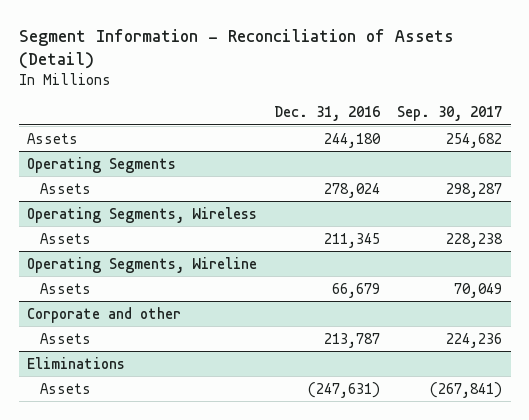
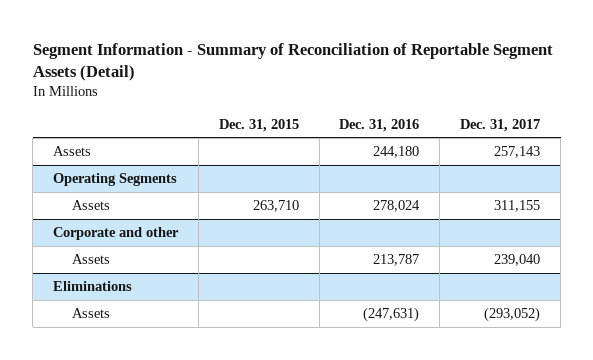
[18,28,454,69] Segment Information - Reconciliation of Assets (Detail) -> [32,42,553,81] Segment Information - Summary of Reconciliation of Reportable Segment Assets (Detail)
[397,106,503,122] Sep. 30, 2017 -> none
none -> [218,118,299,132] Dec. 31, 2015
none -> [460,118,541,132] Dec. 31, 2017
[27,206,258,223] Operating Segments, Wireless -> none
[39,232,91,244] Assets -> none
[27,256,258,273] Operating Segments, Wireline -> none
[39,282,91,294] Assets -> none

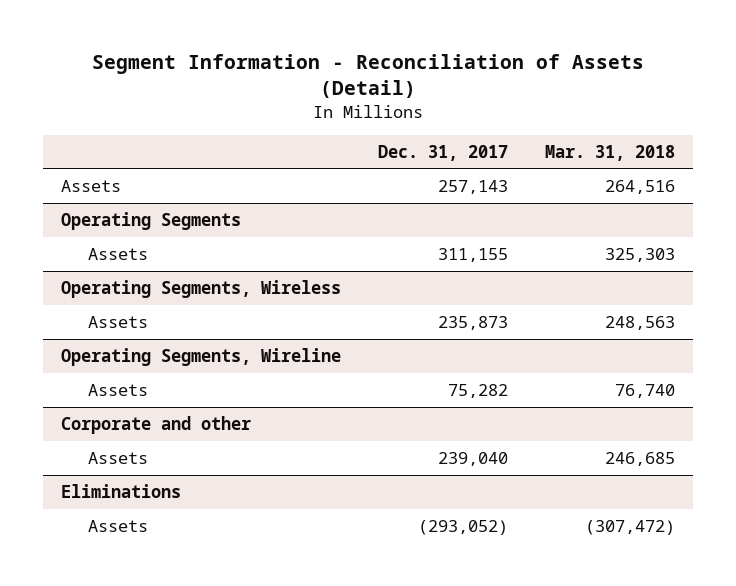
[32,42,553,81] Segment Information - Summary of Reconciliation of Reportable Segment Assets (Detail) -> [91,53,644,99] Segment Information - Reconciliation of Assets (Detail)
[218,118,299,132] Dec. 31, 2015 -> none
[339,118,420,132] Dec. 31, 2016 -> none
none -> [544,144,675,161] Mar. 31, 2018
none -> [61,279,342,298] Operating Segments, Wireless
none -> [87,315,148,328] Assets
none -> [61,347,342,366] Operating Segments, Wireline
none -> [87,383,148,396] Assets

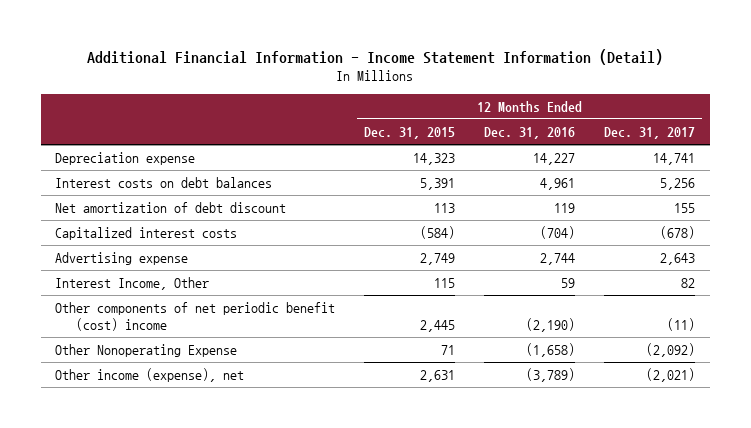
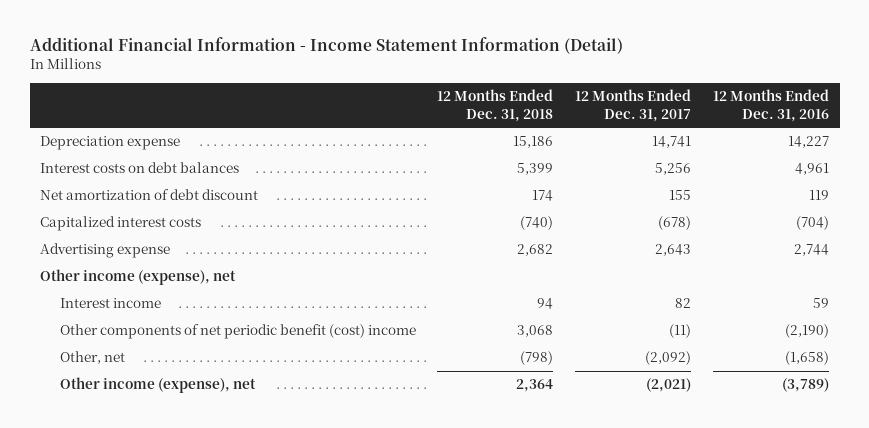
[364,126,456,139] Dec. 31, 2015 -> none
none -> [437,89,554,123] 12 Months Ended Dec. 31, 2018
none -> [40,269,237,286] Other income (expense), net
[55,276,210,290] Interest Income, Other -> [59,298,161,309] Interest income
[55,343,238,357] Other Nonoperating Expense -> [59,351,125,365] Other, net

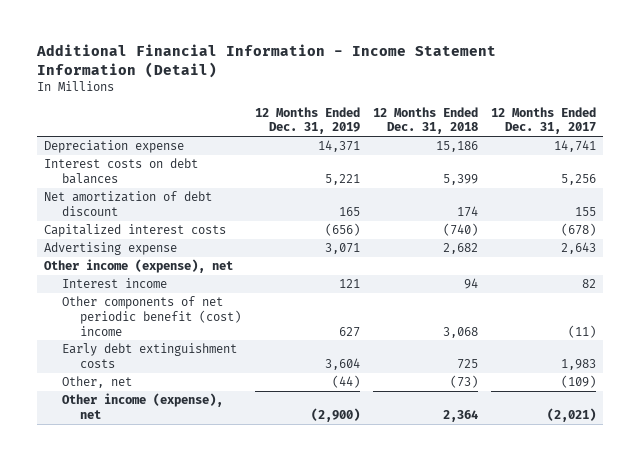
[712,89,829,123] 12 Months Ended Dec. 31, 2016 -> none
none -> [254,106,360,135] 12 Months Ended Dec. 31, 2019
none -> [62,343,238,368] Early debt extinguishment costs
[520,351,554,366] (798) -> [449,375,478,389] (73)
[645,351,692,366] (2,092) -> [561,375,597,389] (109)

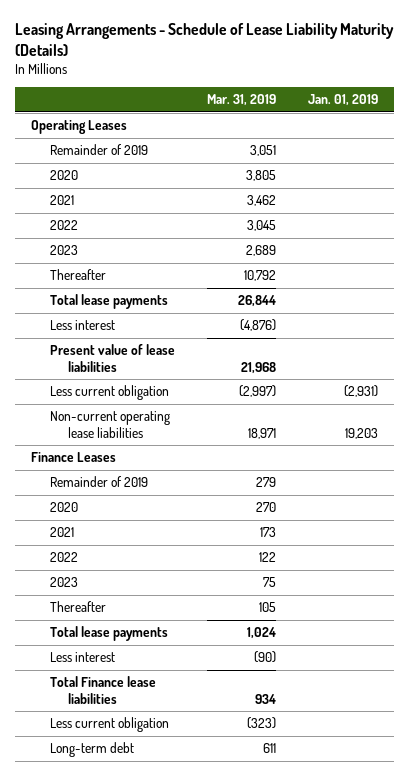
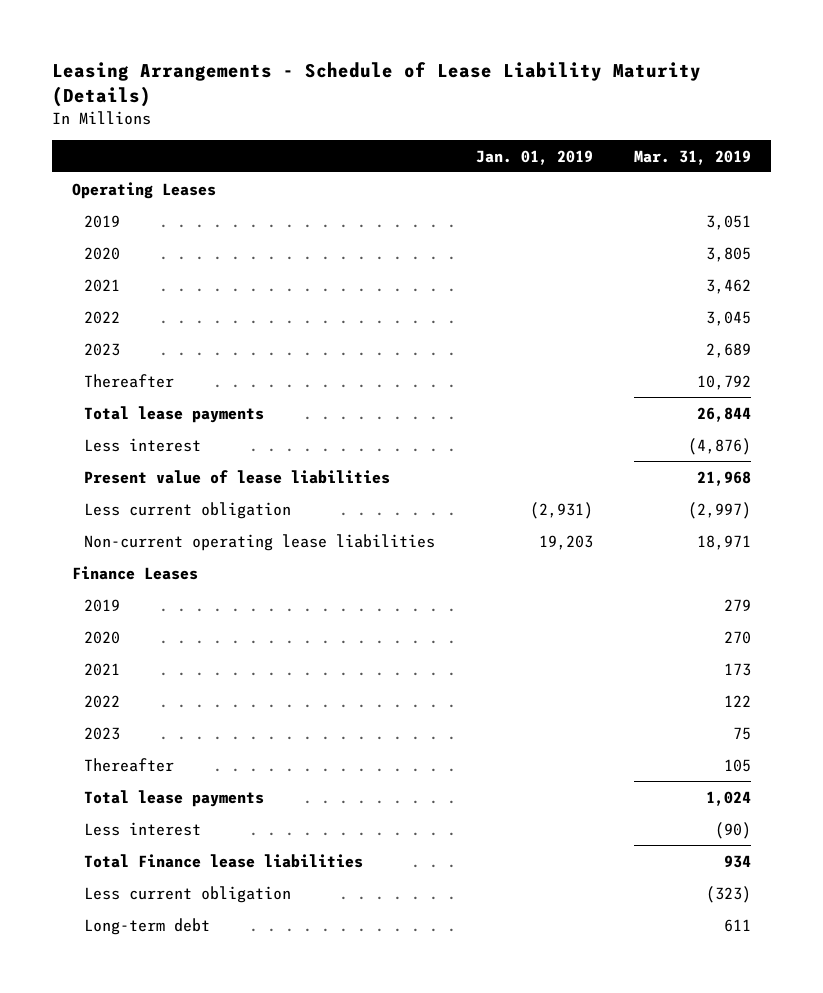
[49,144,148,156] Remainder of 2019 -> [84,214,121,228] 2019
[49,476,148,488] Remainder of 2019 -> [84,598,121,612] 2019

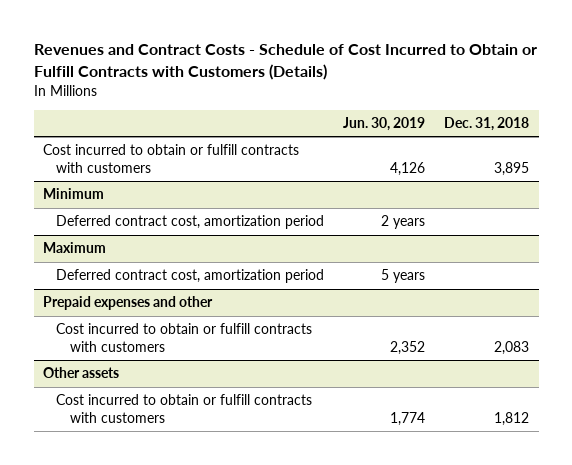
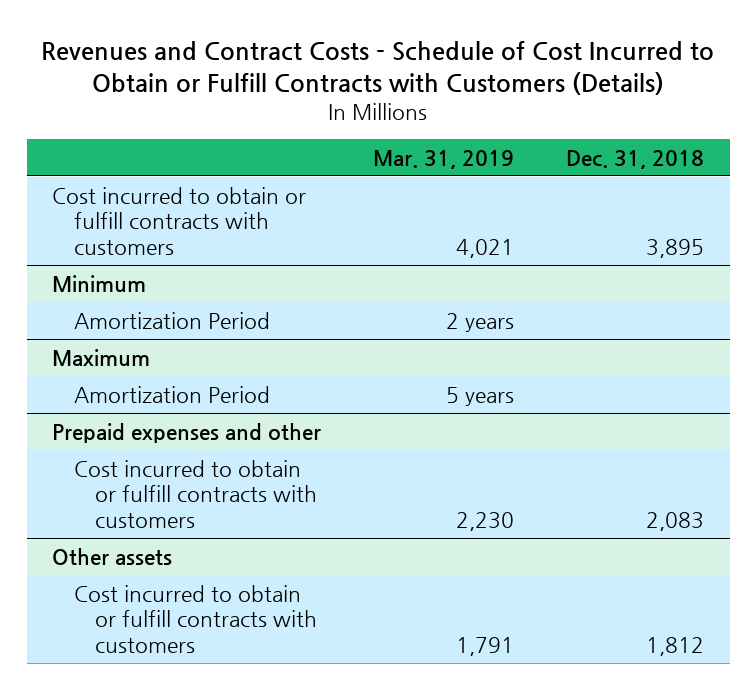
[343,117,426,132] Jun. 30, 2019 -> none
none -> [373,149,515,169] Mar. 31, 2019
[56,215,325,230] Deferred contract cost, amortization period -> [73,311,270,329] Amortization Period
[56,269,325,284] Deferred contract cost, amortization period -> [73,385,270,403] Amortization Period

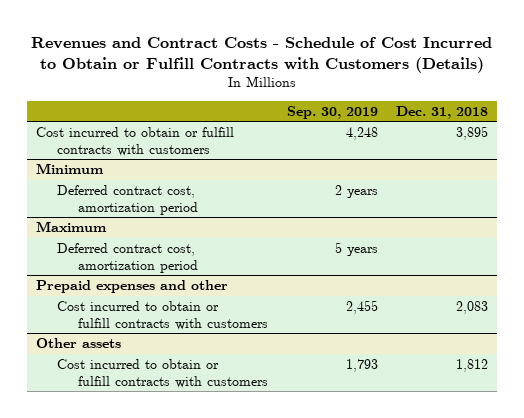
[373,149,515,169] Mar. 31, 2019 -> none
none -> [286,105,378,119] Sep. 30, 2019
[73,311,270,329] Amortization Period -> [57,185,199,215] Deferred contract cost, amortization period
[73,385,270,403] Amortization Period -> [57,243,199,273] Deferred contract cost, amortization period

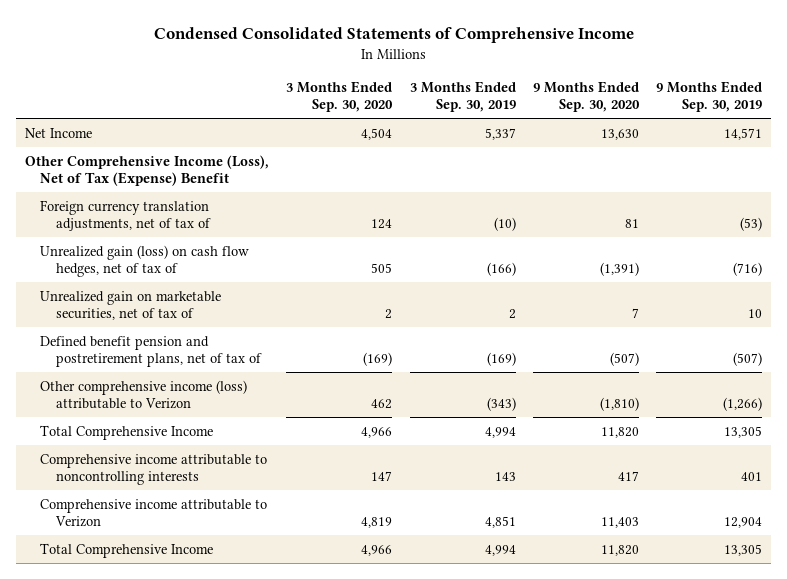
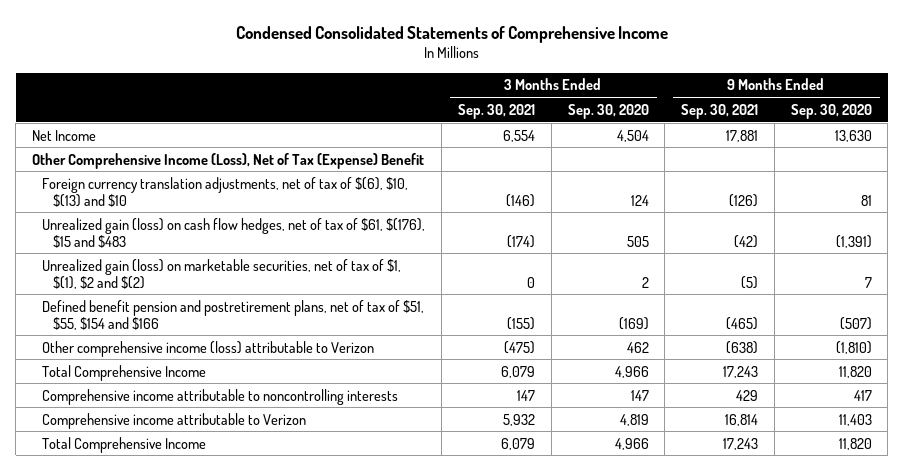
[409,81,516,113] 3 Months Ended Sep. 30, 2019 -> none
[656,81,763,113] 9 Months Ended Sep. 30, 2019 -> none
none -> [458,103,536,119] Sep. 30, 2021
none -> [681,103,759,119] Sep. 30, 2021
[40,199,211,231] Foreign currency translation adjustments, net of tax of -> [42,176,409,207] Foreign currency translation adjustments, net of tax of $(6), $10, $(13) and $10
[40,244,250,277] Unrealized gain (loss) on cash flow hedges, net of tax of -> [42,217,426,248] Unrealized gain (loss) on cash flow hedges, net of tax of $61, $(176), $15 and $483
[40,290,222,320] Unrealized gain on marketable securities, net of tax of -> [42,258,402,289] Unrealized gain (loss) on marketable securities, net of tax of $1, $(1), $2 and $(2)
[40,335,262,367] Defined benefit pension and postretirement plans, net of tax of -> [42,299,425,330] Defined benefit pension and postretirement plans, net of tax of $51, $55, $154 and $166

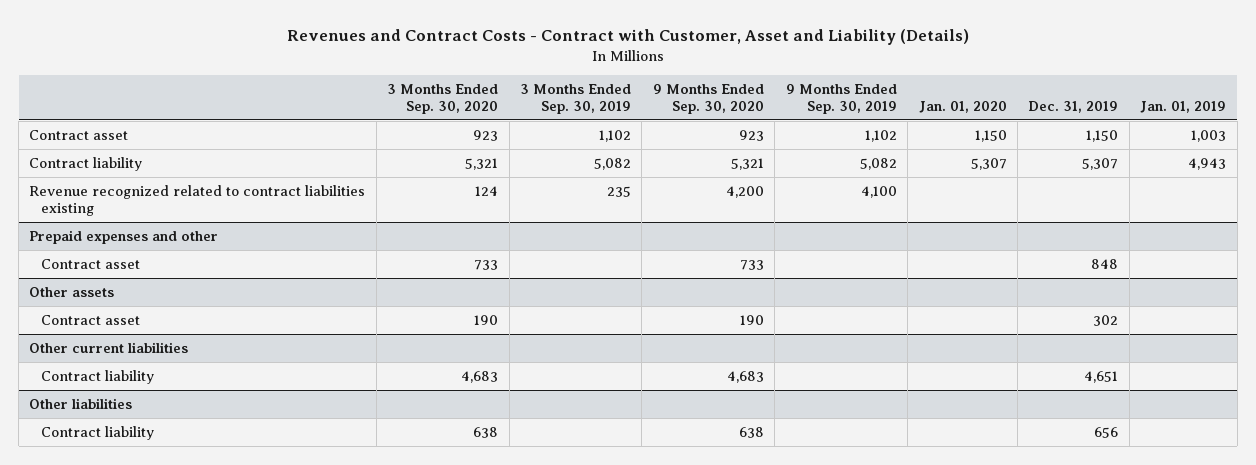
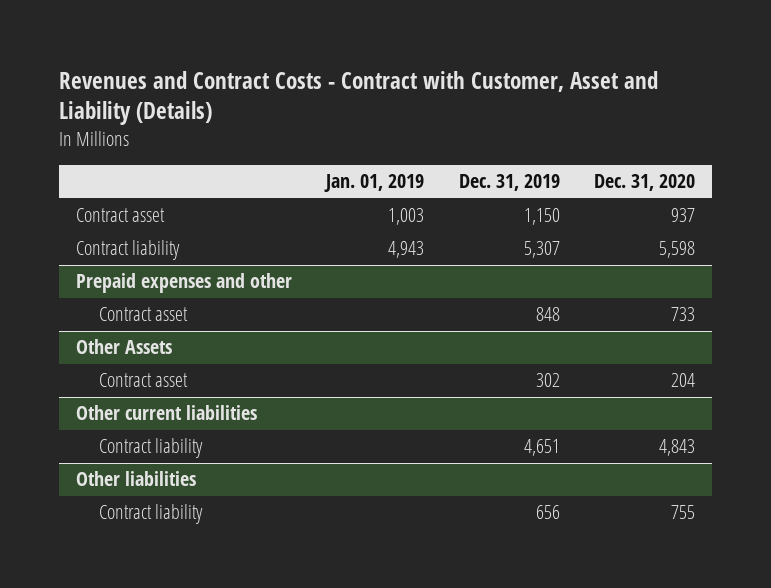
[387,84,499,114] 3 Months Ended Sep. 30, 2020 -> none
[520,84,632,114] 3 Months Ended Sep. 30, 2019 -> none
[652,84,764,114] 9 Months Ended Sep. 30, 2020 -> none
[785,84,897,114] 9 Months Ended Sep. 30, 2019 -> none
[918,100,1007,113] Jan. 01, 2020 -> none
none -> [593,174,695,192] Dec. 31, 2020
[29,185,366,216] Revenue recognized related to contract liabilities existing -> none
[29,287,115,298] Other assets -> [76,339,173,355] Other Assets

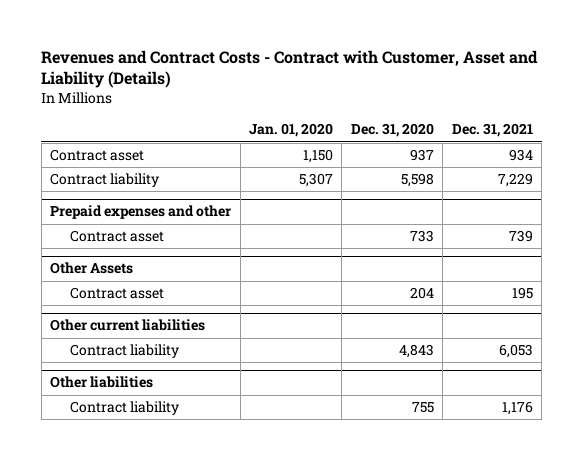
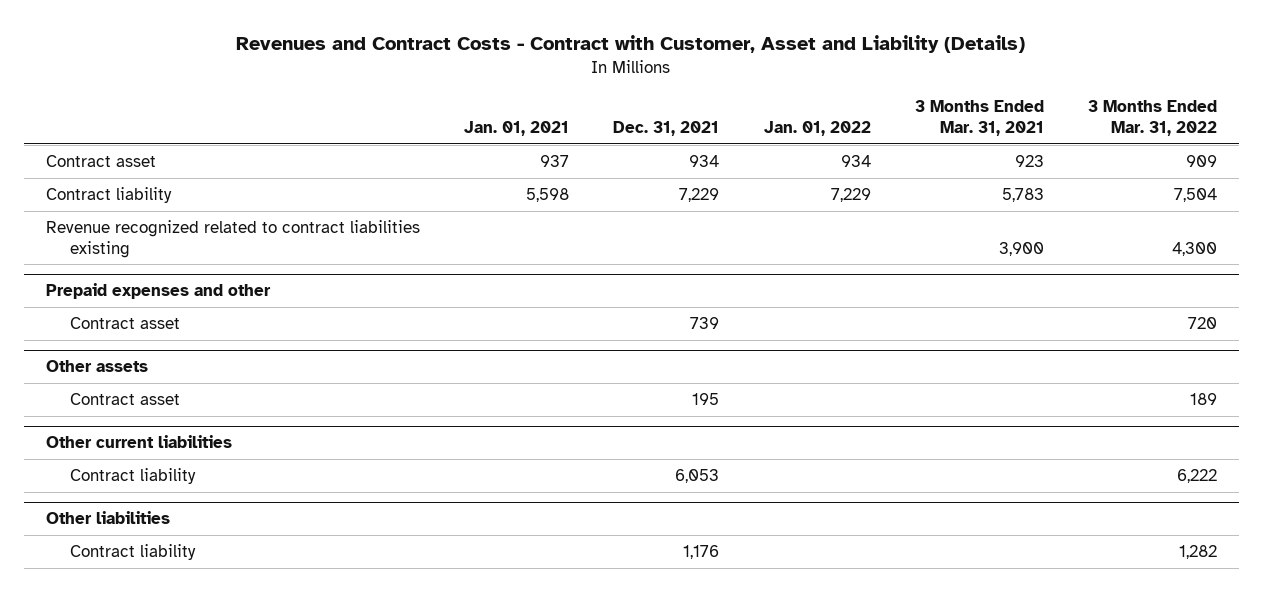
[249,123,334,138] Jan. 01, 2020 -> none
[350,123,434,138] Dec. 31, 2020 -> none
none -> [464,121,570,137] Jan. 01, 2021
none -> [763,121,871,137] Jan. 01, 2022
none -> [914,100,1044,137] 3 Months Ended Mar. 31, 2021
none -> [1087,100,1217,137] 3 Months Ended Mar. 31, 2022
none -> [46,220,421,258] Revenue recognized related to contract liabilities existing
[50,262,134,275] Other Assets -> [46,360,149,373] Other assets

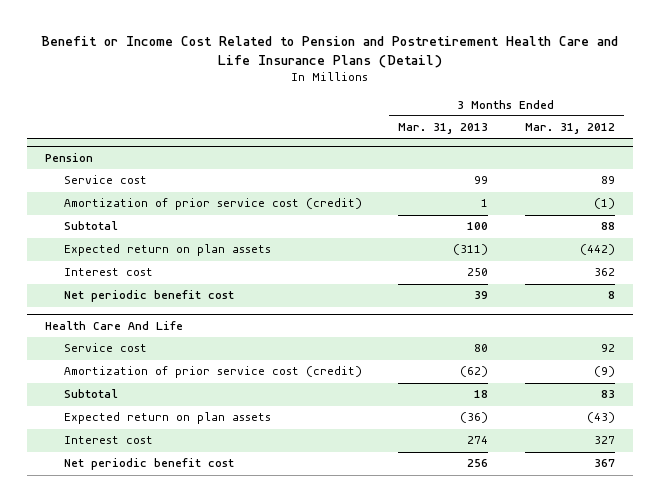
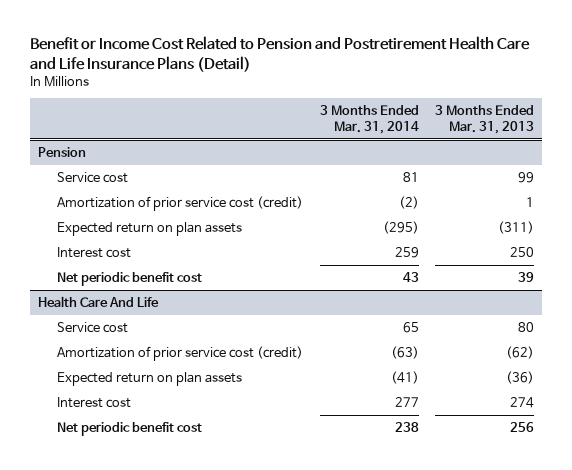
[524,123,615,135] Mar. 31, 2012 -> none
none -> [319,105,419,134] 3 Months Ended Mar. 31, 2014
[63,221,118,231] Subtotal -> none
[63,389,118,399] Subtotal -> none

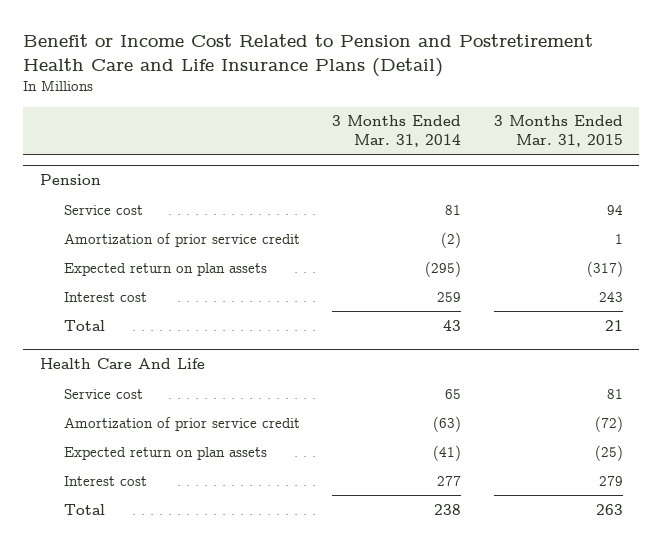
[434,105,534,134] 3 Months Ended Mar. 31, 2013 -> none
none -> [493,115,623,148] 3 Months Ended Mar. 31, 2015
[57,196,304,212] Amortization of prior service cost (credit) -> [63,232,300,247] Amortization of prior service credit
[57,272,203,287] Net periodic benefit cost -> [63,319,105,331] Total
[57,346,304,362] Amortization of prior service cost (credit) -> [63,416,300,431] Amortization of prior service credit
[57,422,203,437] Net periodic benefit cost -> [63,503,105,515] Total

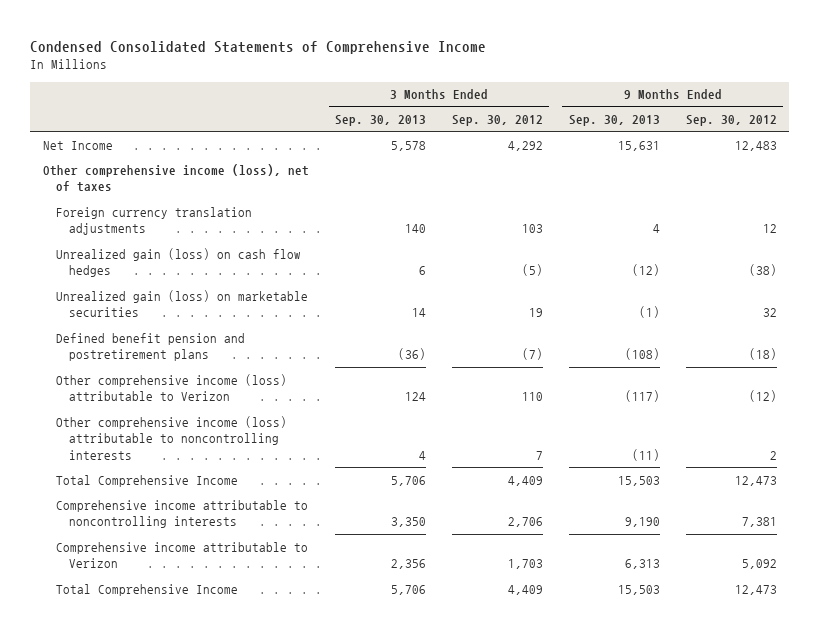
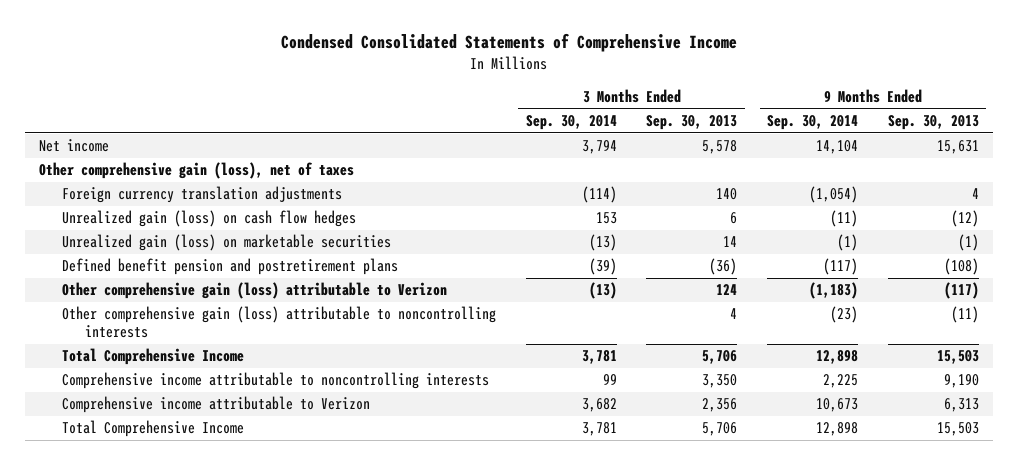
[451,115,543,127] Sep. 30, 2012 -> none
[685,115,777,127] Sep. 30, 2012 -> none
none -> [525,114,617,130] Sep. 30, 2014
none -> [767,114,859,130] Sep. 30, 2014
[43,140,114,150] Net Income -> [39,139,110,153] Net income
[43,163,310,193] Other comprehensive income (loss), net of taxes -> [39,162,355,180] Other comprehensive gain (loss), net of taxes
[56,373,288,402] Other comprehensive income (loss) attributable to Verizon -> [62,282,448,300] Other comprehensive gain (loss) attributable to Verizon
[56,415,288,461] Other comprehensive income (loss) attributable to noncontrolling interests -> [62,306,497,339] Other comprehensive gain (loss) attributable to noncontrolling interests

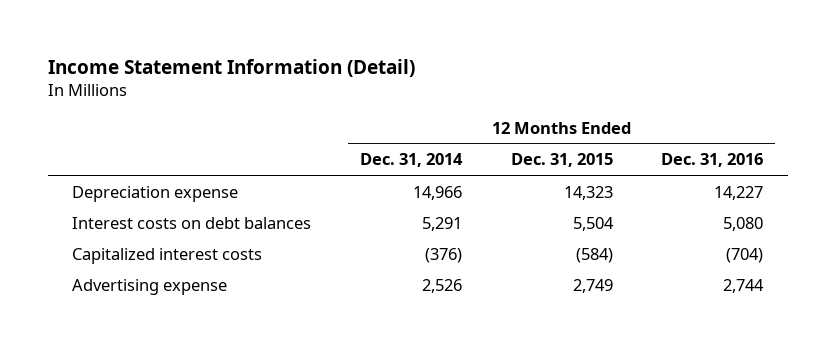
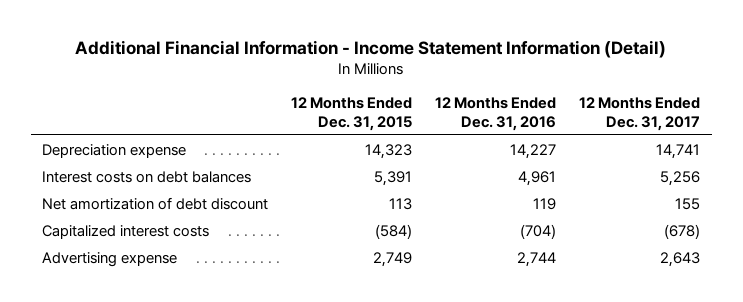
[48,58,416,77] Income Statement Information (Detail) -> [75,39,667,58] Additional Financial Information - Income Statement Information (Detail)
[360,153,464,168] Dec. 31, 2014 -> none
none -> [579,97,701,131] 12 Months Ended Dec. 31, 2017
[572,216,614,231] 5,504 -> [374,170,413,186] 5,391
[723,216,764,231] 5,080 -> [518,170,557,186] 4,961
none -> [42,196,269,210] Net amortization of debt discount

